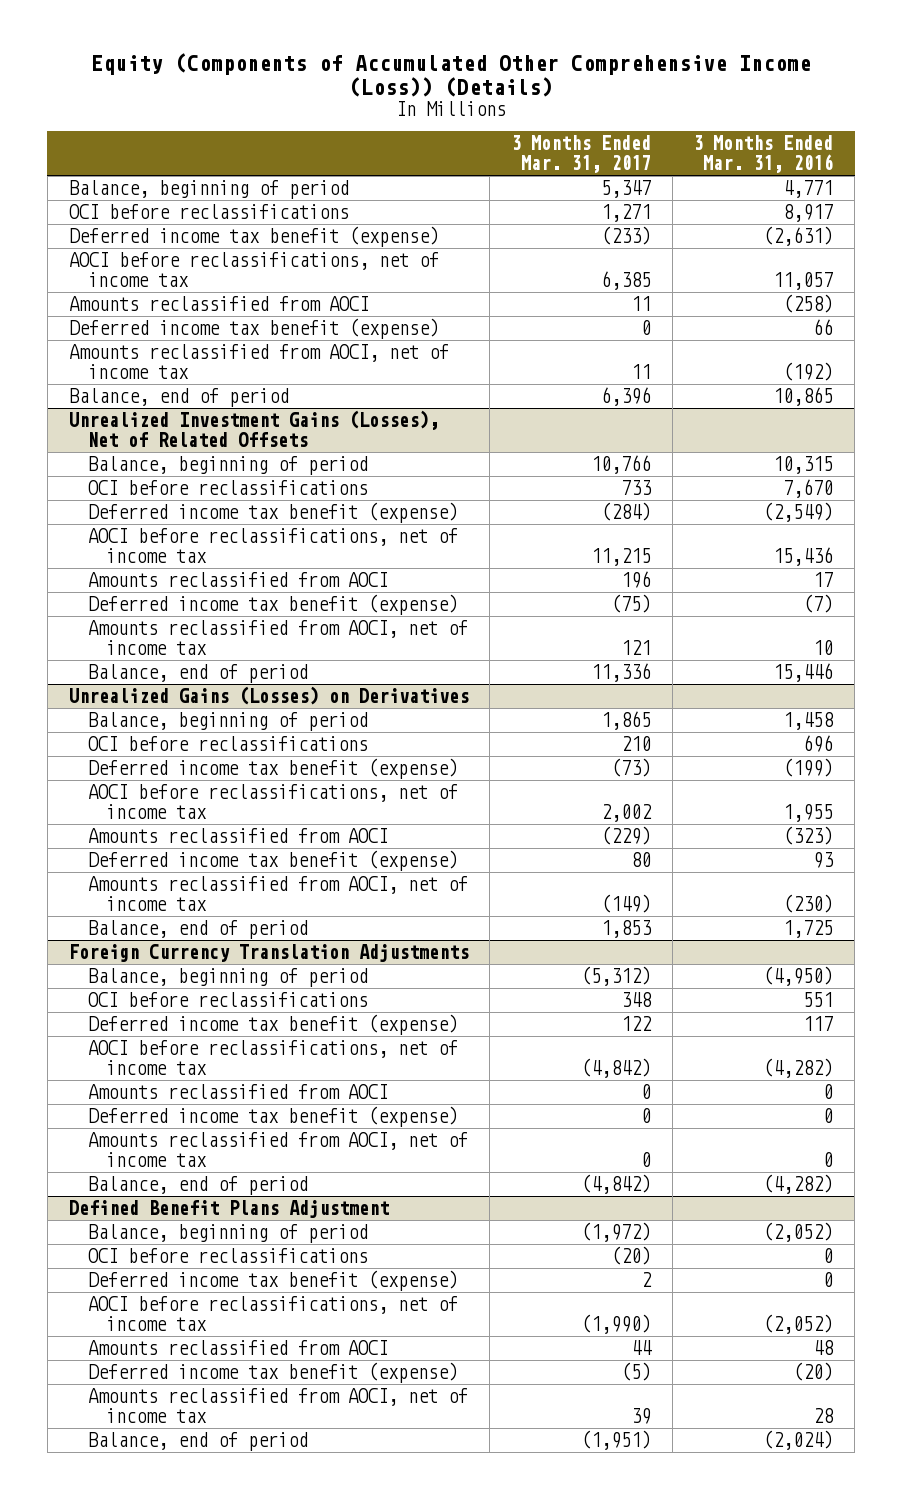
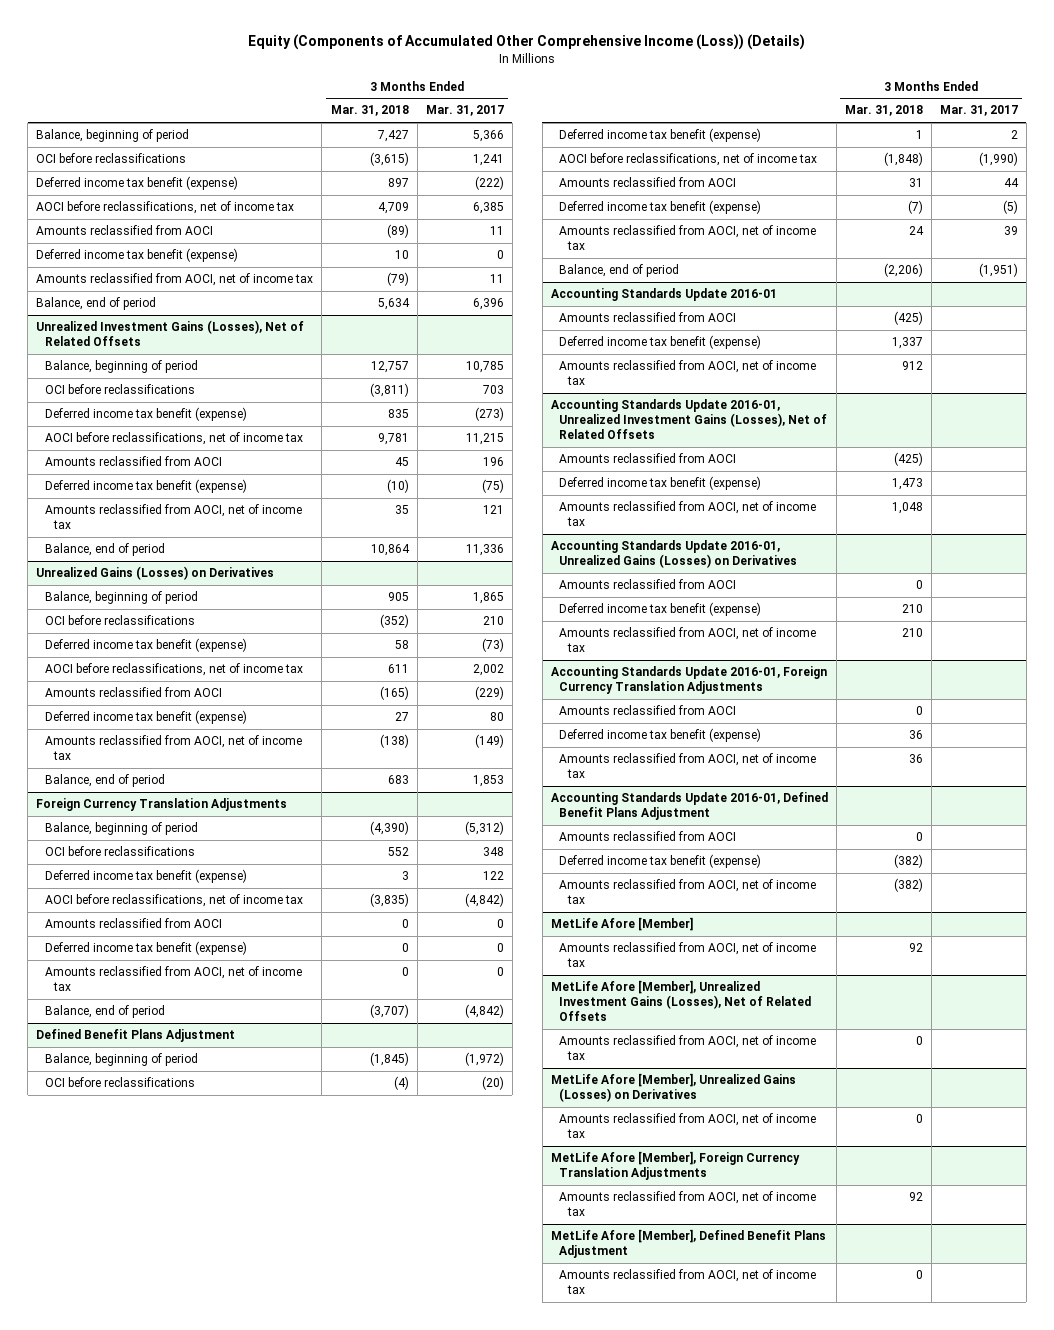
[693,135,834,174] 3 Months Ended Mar. 31, 2016 -> none
none -> [330,105,409,117] Mar. 31, 2018
[601,180,652,199] 5,347 -> [472,130,504,143] 5,366
[601,204,652,223] 1,271 -> [472,154,504,167] 1,241
[601,226,652,246] (233) -> [474,176,504,191] (222)
[591,455,652,475] 10,766 -> [465,361,504,374] 10,785
[621,480,653,496] 733 -> [482,385,504,395] 703
[601,502,652,522] (284) -> [474,407,504,422] (273)
none -> [550,288,777,302] Accounting Standards Update 2016-01
none -> [559,312,737,323] Amounts reclassified from AOCI
none -> [559,335,762,350] Deferred income tax benefit (expense)
none -> [559,360,817,386] Amounts reclassified from AOCI, net of income tax
none -> [550,399,828,440] Accounting Standards Update 2016-01, Unrealized Investment Gains (Losses), Net of Related Offsets
none -> [559,453,737,464] Amounts reclassified from AOCI
none -> [559,476,762,491] Deferred income tax benefit (expense)
none -> [559,501,817,527] Amounts reclassified from AOCI, net of income tax
none -> [550,540,798,569] Accounting Standards Update 2016-01, Unrealized Gains (Losses) on Derivatives
none -> [559,579,737,590] Amounts reclassified from AOCI
none -> [559,602,762,617] Deferred income tax benefit (expense)
none -> [559,627,817,653] Amounts reclassified from AOCI, net of income tax
none -> [550,666,827,695] Accounting Standards Update 2016-01, Foreign Currency Translation Adjustments
none -> [559,705,737,716] Amounts reclassified from AOCI
none -> [559,728,762,743] Deferred income tax benefit (expense)
none -> [559,753,817,779] Amounts reclassified from AOCI, net of income tax
none -> [550,792,828,821] Accounting Standards Update 2016-01, Defined Benefit Plans Adjustment
none -> [559,831,737,842] Amounts reclassified from AOCI
none -> [559,854,762,869] Deferred income tax benefit (expense)
none -> [559,879,817,905] Amounts reclassified from AOCI, net of income tax
none -> [550,917,693,932] MetLife Afore [Member]
none -> [559,942,817,968] Amounts reclassified from AOCI, net of income tax
none -> [550,980,812,1022] MetLife Afore [Member], Unrealized Investment Gains (Losses), Net of Related Offsets
none -> [559,1035,817,1061] Amounts reclassified from AOCI, net of income tax
none -> [550,1073,796,1103] MetLife Afore [Member], Unrealized Gains (Losses) on Derivatives
none -> [559,1113,817,1139] Amounts reclassified from AOCI, net of income tax
none -> [550,1151,800,1181] MetLife Afore [Member], Foreign Currency Translation Adjustments
none -> [559,1191,817,1217] Amounts reclassified from AOCI, net of income tax
none -> [550,1229,826,1259] MetLife Afore [Member], Defined Benefit Plans Adjustment
none -> [559,1269,817,1295] Amounts reclassified from AOCI, net of income tax

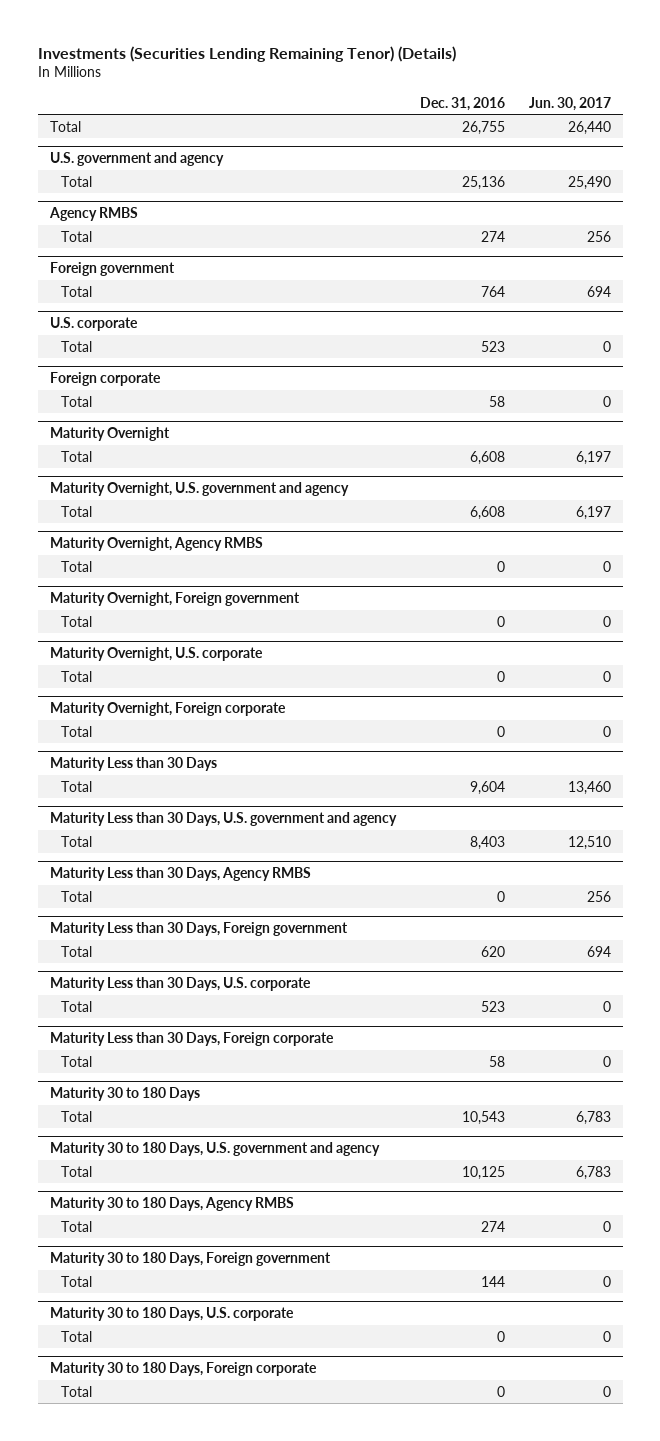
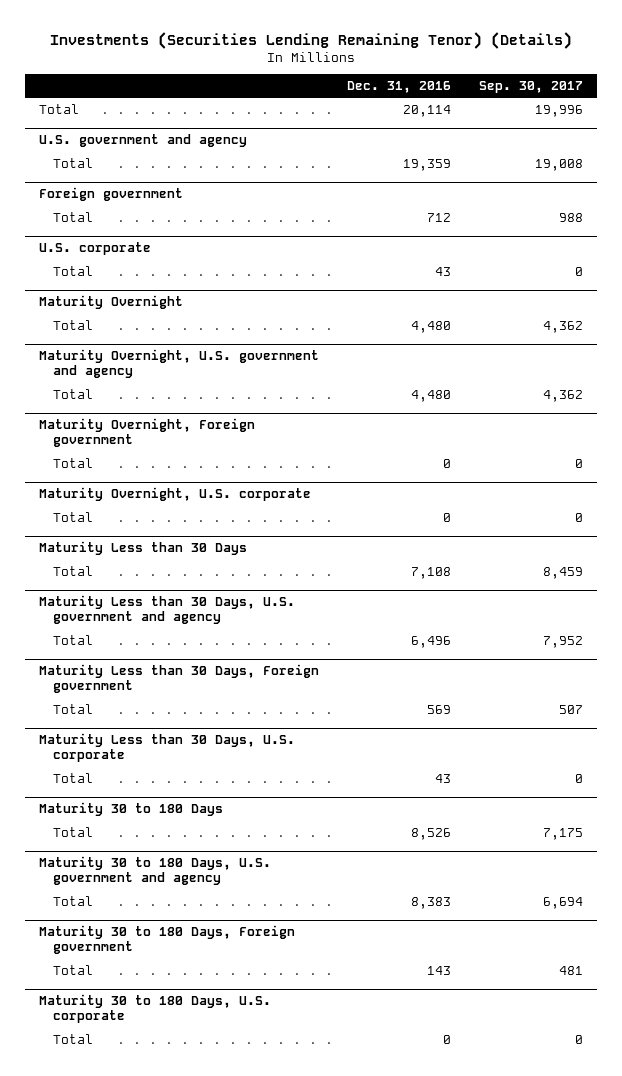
[528,96,611,111] Jun. 30, 2017 -> none
none -> [479,80,584,93] Sep. 30, 2017
[461,120,505,135] 26,755 -> [403,104,452,117] 20,114
[48,206,138,221] Agency RMBS -> none
[60,230,92,242] Total -> none
[461,175,505,190] 25,136 -> [403,158,452,171] 19,359
[480,285,505,297] 764 -> [427,212,452,222] 712
[49,371,161,386] Foreign corporate -> none
[60,395,92,407] Total -> none
[480,340,505,352] 523 -> [435,266,452,276] 43
[469,450,505,465] 6,608 -> [411,320,452,333] 4,480
[49,536,263,551] Maturity Overnight, Agency RMBS -> none
[60,560,92,572] Total -> none
[469,505,505,520] 6,608 -> [411,389,452,402] 4,480
[49,701,286,716] Maturity Overnight, Foreign corporate -> none
[60,725,92,737] Total -> none
[469,780,505,795] 9,604 -> [411,566,452,579] 7,108
[49,866,311,881] Maturity Less than 30 Days, Agency RMBS -> none
[60,890,92,902] Total -> none
[469,835,505,850] 8,403 -> [411,635,452,648] 6,496
[480,945,505,957] 620 -> [427,704,452,714] 569
[49,1031,334,1046] Maturity Less than 30 Days, Foreign corporate -> none
[60,1055,92,1067] Total -> none
[480,1000,505,1012] 523 -> [435,773,452,783] 43
[461,1110,505,1125] 10,543 -> [411,827,452,840] 8,526
[49,1196,294,1211] Maturity 30 to 180 Days, Agency RMBS -> none
[60,1220,92,1232] Total -> none
[461,1165,505,1180] 10,125 -> [411,896,452,909] 8,383
[480,1275,505,1287] 144 -> [427,965,452,975] 143
[49,1361,317,1376] Maturity 30 to 180 Days, Foreign corporate -> none
[60,1385,92,1397] Total -> none

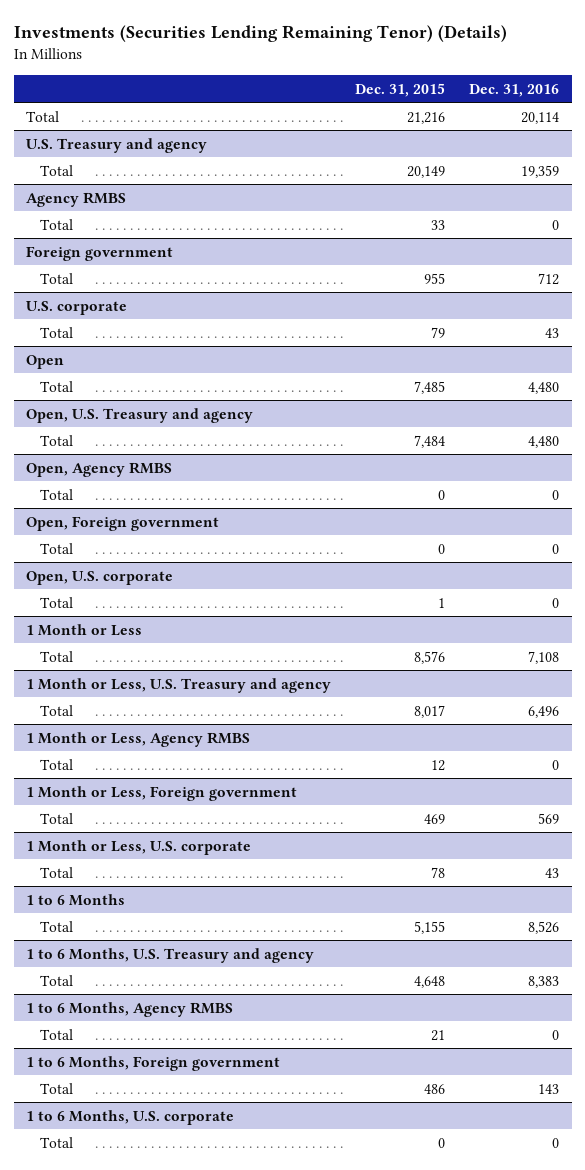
[479,80,584,93] Sep. 30, 2017 -> none
none -> [355,82,446,97] Dec. 31, 2015
[39,134,248,148] U.S. government and agency -> [25,137,207,153] U.S. Treasury and agency
none -> [25,191,126,207] Agency RMBS
none -> [40,218,74,230] Total
[39,295,184,310] Maturity Overnight -> [25,354,64,369] Open
[39,349,320,379] Maturity Overnight, U.S. government and agency -> none
none -> [25,407,253,423] Open, U.S. Treasury and agency
[39,418,256,448] Maturity Overnight, Foreign government -> none
none -> [25,461,172,477] Open, Agency RMBS
[39,487,312,502] Maturity Overnight, U.S. corporate -> none
none -> [25,515,219,531] Open, Foreign government
none -> [25,570,173,585] Open, U.S. corporate
none -> [40,596,74,608] Total
[39,541,248,556] Maturity Less than 30 Days -> [25,623,142,636] 1 Month or Less
[39,595,296,625] Maturity Less than 30 Days, U.S. government and agency -> none
none -> [25,677,331,693] 1 Month or Less, U.S. Treasury and agency
[39,664,320,694] Maturity Less than 30 Days, Foreign government -> none
none -> [25,731,250,747] 1 Month or Less, Agency RMBS
none -> [40,758,74,770] Total
none -> [25,785,297,801] 1 Month or Less, Foreign government
[39,733,296,763] Maturity Less than 30 Days, U.S. corporate -> none
none -> [25,839,251,855] 1 Month or Less, U.S. corporate
[39,802,224,817] Maturity 30 to 180 Days -> [25,893,125,906] 1 to 6 Months
[39,856,272,886] Maturity 30 to 180 Days, U.S. government and agency -> none
none -> [25,947,314,963] 1 to 6 Months, U.S. Treasury and agency
[39,925,296,955] Maturity 30 to 180 Days, Foreign government -> none
none -> [25,1001,233,1017] 1 to 6 Months, Agency RMBS
none -> [40,1028,74,1040] Total
none -> [25,1055,280,1071] 1 to 6 Months, Foreign government
[39,994,272,1024] Maturity 30 to 180 Days, U.S. corporate -> none
none -> [25,1109,234,1125] 1 to 6 Months, U.S. corporate

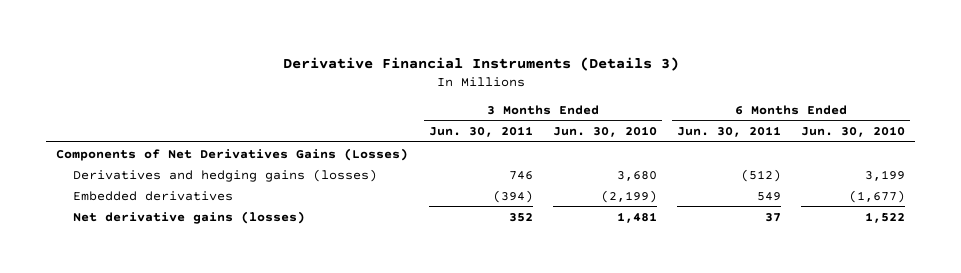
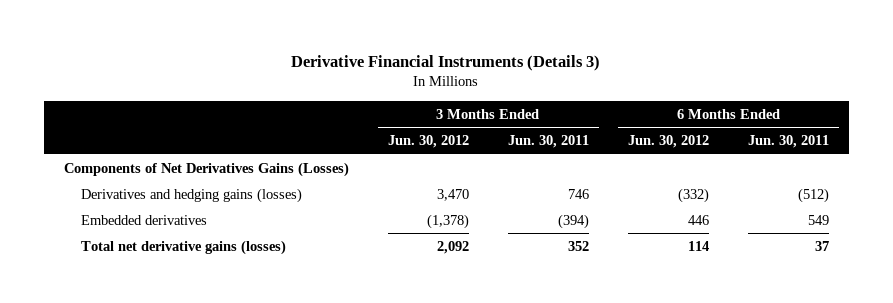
[552,126,657,138] Jun. 30, 2010 -> none
[800,126,905,138] Jun. 30, 2010 -> none
none -> [387,135,469,149] Jun. 30, 2012
none -> [628,135,710,149] Jun. 30, 2012
[73,210,306,224] Net derivative gains (losses) -> [81,239,287,255] Total net derivative gains (losses)

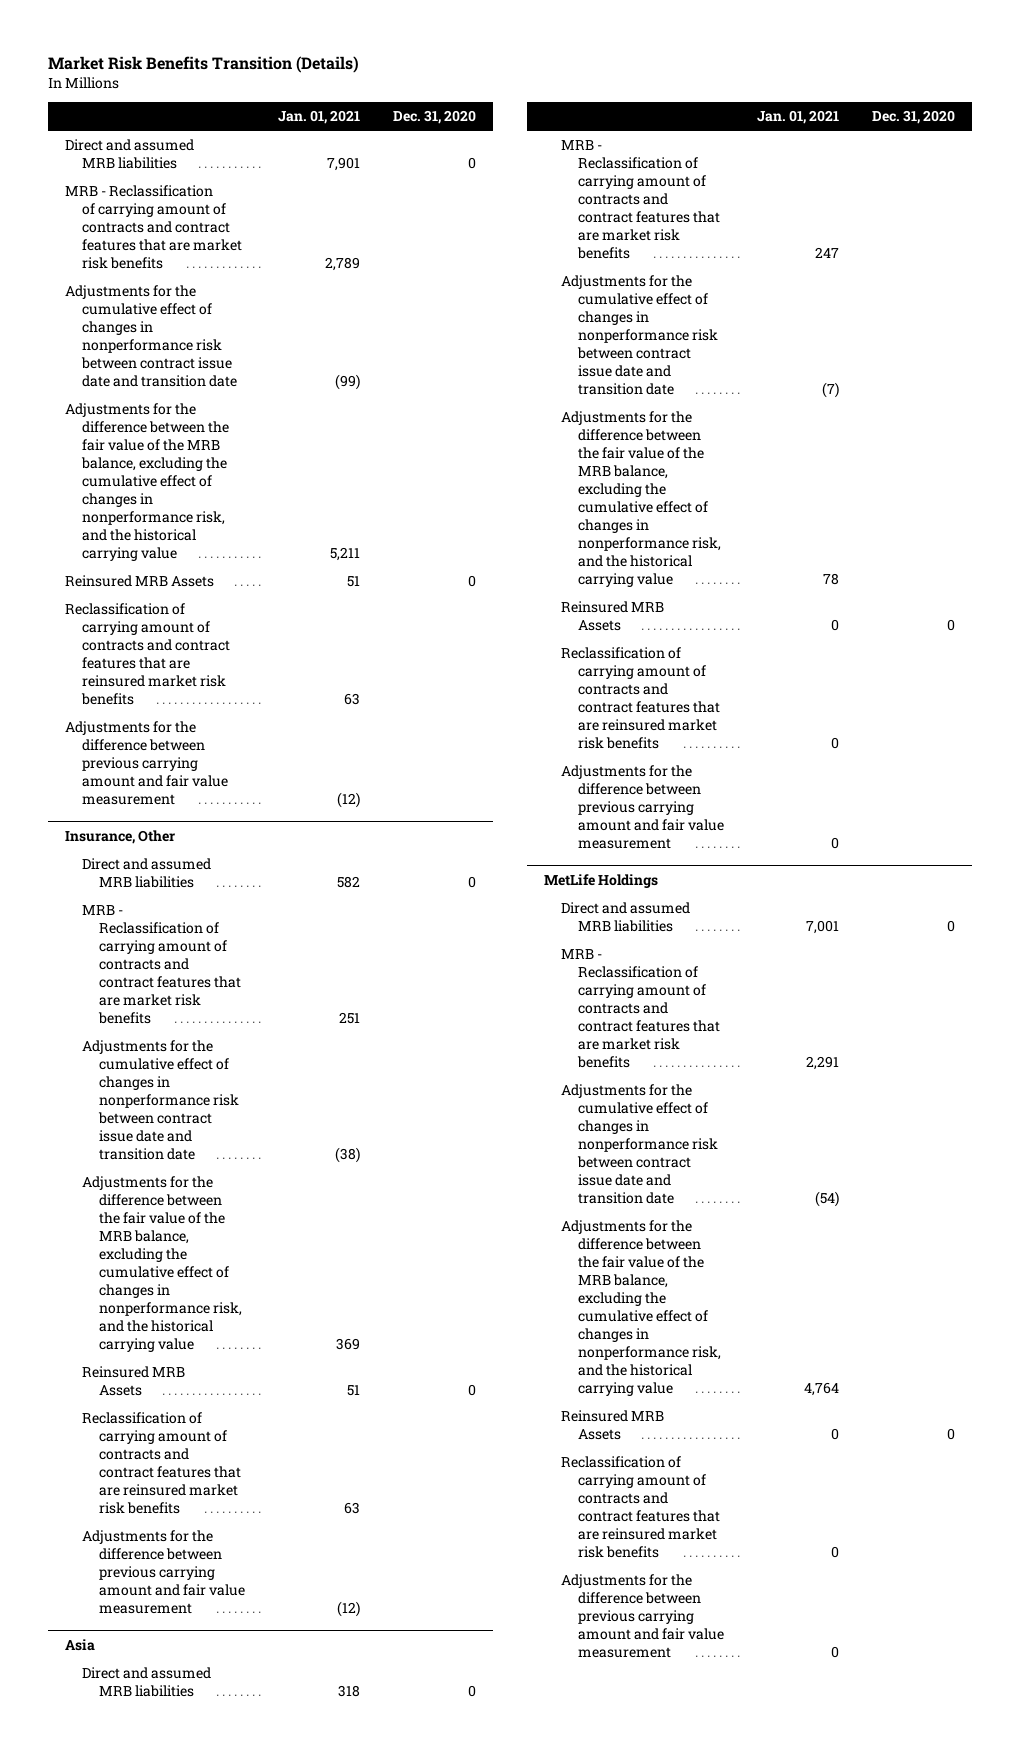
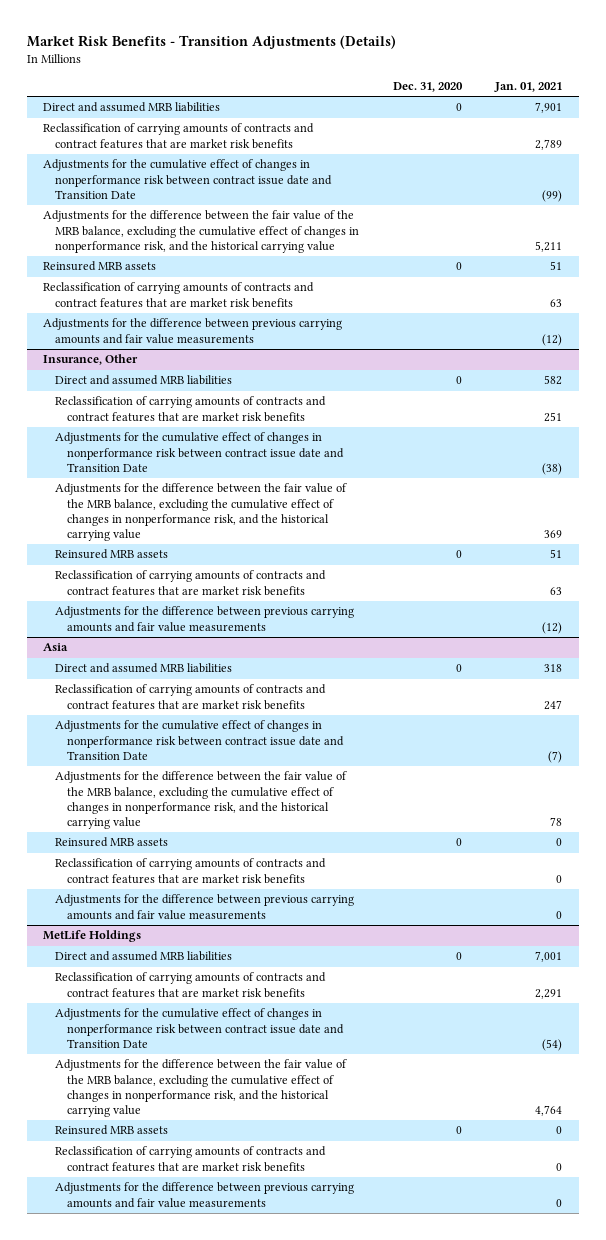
[47,56,359,74] Market Risk Benefits Transition (Details) -> [26,35,396,50] Market Risk Benefits - Transition Adjustments (Details)
[64,185,242,269] MRB - Reclassification of carrying amount of contracts and contract features that are market risk benefits -> [43,123,315,149] Reclassification of carrying amounts of contracts and contract features that are market risk benefits
[64,285,237,387] Adjustments for the cumulative effect of changes in nonperformance risk between contract issue date and transition date -> [43,159,333,199] Adjustments for the cumulative effect of changes in nonperformance risk between contract issue date and Transition Date
[64,575,214,588] Reinsured MRB Assets -> [43,261,157,272] Reinsured MRB assets
[64,603,230,705] Reclassification of carrying amount of contracts and contract features that are reinsured market risk benefits -> [43,282,315,308] Reclassification of carrying amounts of contracts and contract features that are market risk benefits
[64,721,228,805] Adjustments for the difference between previous carrying amount and fair value measurement -> [43,318,343,344] Adjustments for the difference between previous carrying amounts and fair value measurements
[81,905,241,1024] MRB - Reclassification of carrying amount of contracts and contract features that are market risk benefits -> [55,396,327,422] Reclassification of carrying amounts of contracts and contract features that are market risk benefits
[81,1040,239,1160] Adjustments for the cumulative effect of changes in nonperformance risk between contract issue date and transition date -> [55,432,345,472] Adjustments for the cumulative effect of changes in nonperformance risk between contract issue date and Transition Date
[81,1366,185,1397] Reinsured MRB Assets -> [55,549,169,560] Reinsured MRB assets
[81,1412,241,1514] Reclassification of carrying amount of contracts and contract features that are reinsured market risk benefits -> [55,570,327,596] Reclassification of carrying amounts of contracts and contract features that are market risk benefits
[81,1530,245,1614] Adjustments for the difference between previous carrying amount and fair value measurement -> [55,606,355,632] Adjustments for the difference between previous carrying amounts and fair value measurements
[560,140,720,259] MRB - Reclassification of carrying amount of contracts and contract features that are market risk benefits -> [55,684,327,710] Reclassification of carrying amounts of contracts and contract features that are market risk benefits
[560,275,718,395] Adjustments for the cumulative effect of changes in nonperformance risk between contract issue date and transition date -> [55,720,345,760] Adjustments for the cumulative effect of changes in nonperformance risk between contract issue date and Transition Date
[560,601,664,632] Reinsured MRB Assets -> [55,837,169,848] Reinsured MRB assets
[560,647,720,749] Reclassification of carrying amount of contracts and contract features that are reinsured market risk benefits -> [55,858,327,884] Reclassification of carrying amounts of contracts and contract features that are market risk benefits
[560,765,724,849] Adjustments for the difference between previous carrying amount and fair value measurement -> [55,894,355,920] Adjustments for the difference between previous carrying amounts and fair value measurements
[560,949,720,1068] MRB - Reclassification of carrying amount of contracts and contract features that are market risk benefits -> [55,972,327,998] Reclassification of carrying amounts of contracts and contract features that are market risk benefits
[560,1084,718,1204] Adjustments for the cumulative effect of changes in nonperformance risk between contract issue date and transition date -> [55,1008,345,1048] Adjustments for the cumulative effect of changes in nonperformance risk between contract issue date and Transition Date
[560,1410,664,1441] Reinsured MRB Assets -> [55,1125,169,1136] Reinsured MRB assets
[560,1456,720,1558] Reclassification of carrying amount of contracts and contract features that are reinsured market risk benefits -> [55,1146,327,1172] Reclassification of carrying amounts of contracts and contract features that are market risk benefits
[560,1574,724,1658] Adjustments for the difference between previous carrying amount and fair value measurement -> [55,1182,355,1208] Adjustments for the difference between previous carrying amounts and fair value measurements

